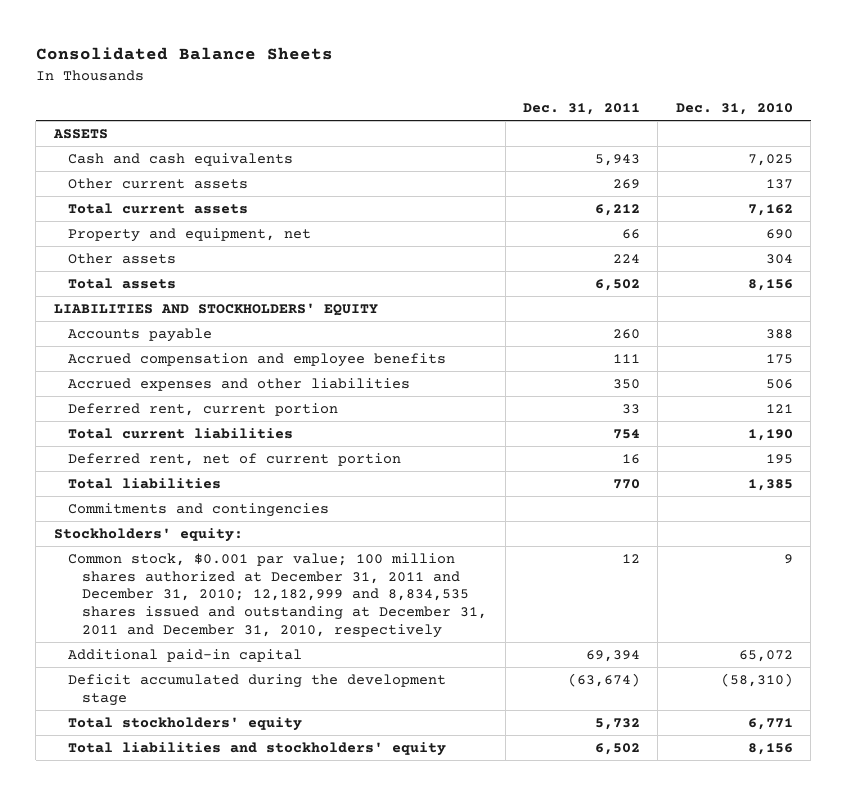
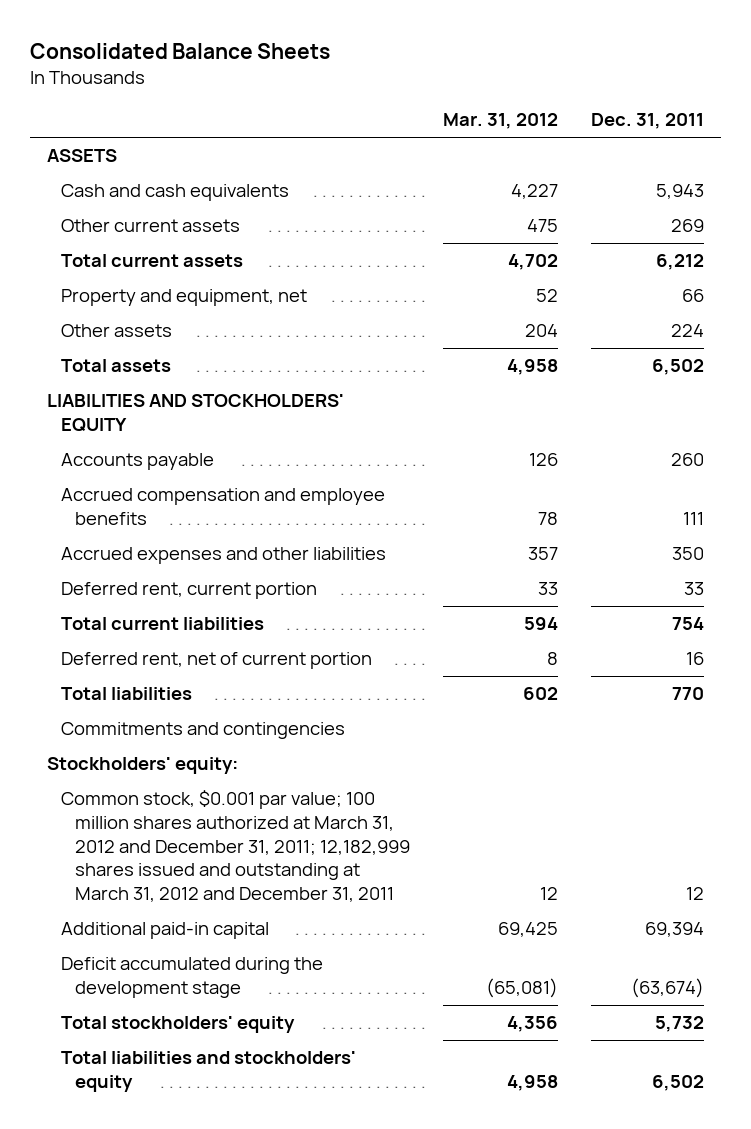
[675,103,793,116] Dec. 31, 2010 -> none
none -> [442,113,558,130] Mar. 31, 2012
[67,553,488,638] Common stock, $0.001 par value; 100 million shares authorized at December 31, 2011 and December 31, 2010; 12,182,999 and 8,834,535 shares issued and outstanding at December 31, 2011 and December 31, 2010, respectively -> [60,790,410,903] Common stock, $0.001 par value; 100 million shares authorized at March 31, 2012 and December 31, 2011; 12,182,999 shares issued and outstanding at March 31, 2012 and December 31, 2011

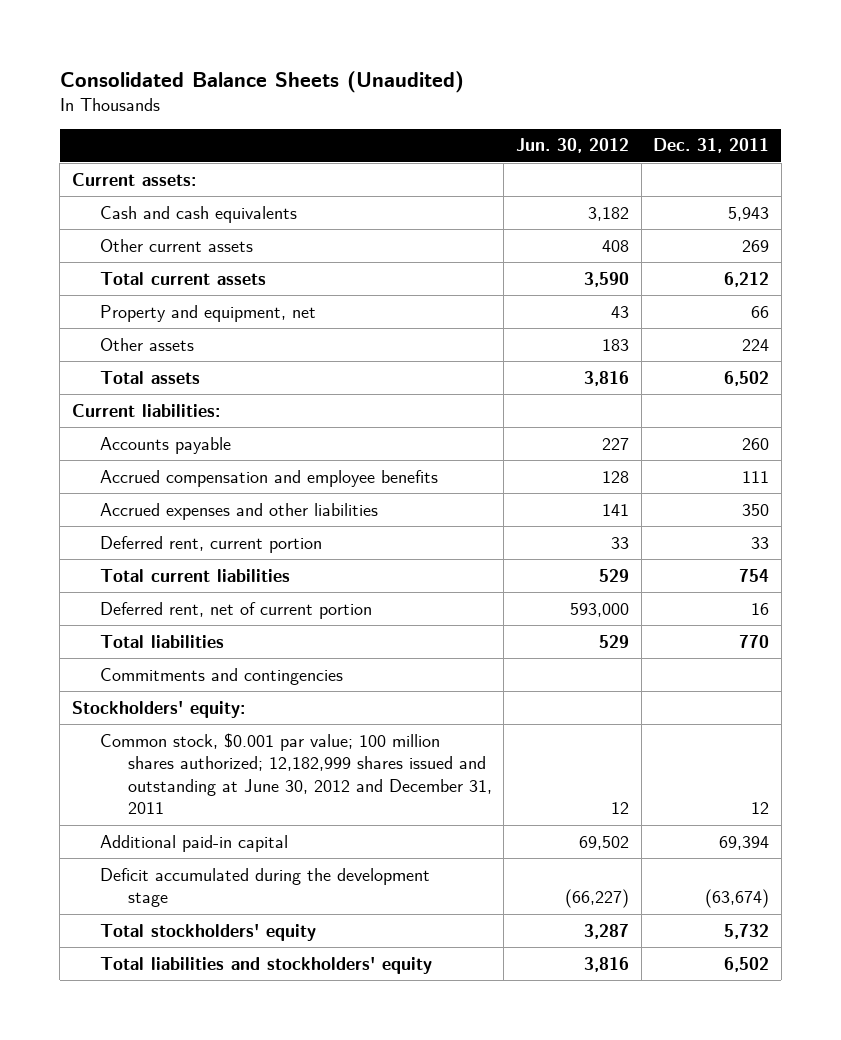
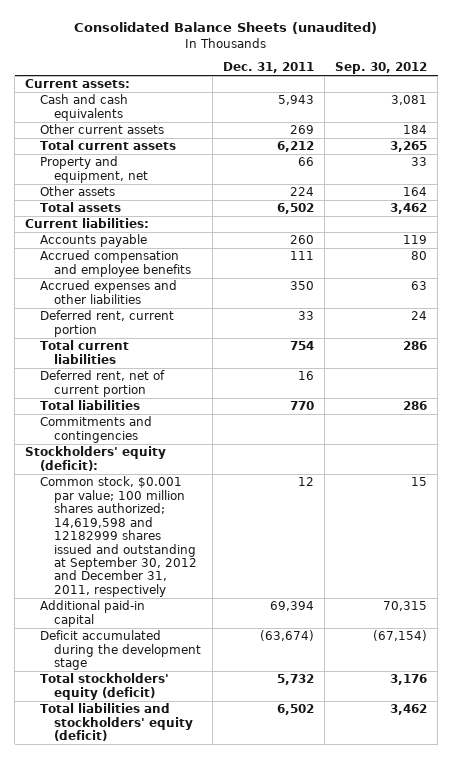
[59,71,464,94] Consolidated Balance Sheets (Unaudited) -> [74,22,378,35] Consolidated Balance Sheets (unaudited)
[515,138,629,154] Jun. 30, 2012 -> none
none -> [335,62,428,75] Sep. 30, 2012
[71,700,245,718] Stockholders' equity: -> [25,446,167,471] Stockholders' equity (deficit):
[99,732,492,815] Common stock, $0.001 par value; 100 million shares authorized; 12,182,999 shares issued and outstanding at June 30, 2012 and December 31, 2011 -> [39,476,198,597] Common stock, $0.001 par value; 100 million shares authorized; 14,619,598 and 12182999 shares issued and outstanding at September 30, 2012 and December 31, 2011, respectively
[99,923,316,941] Total stockholders' equity -> [39,673,169,700] Total stockholders' equity (deficit)
[99,956,432,974] Total liabilities and stockholders' equity -> [39,703,194,742] Total liabilities and stockholders' equity (deficit)

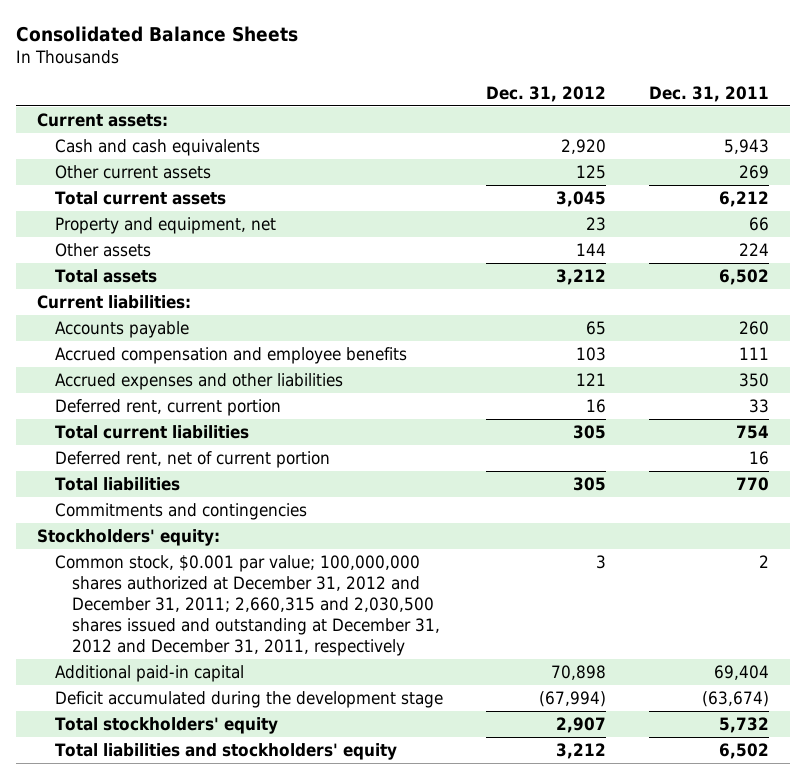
[74,22,378,35] Consolidated Balance Sheets (unaudited) -> [15,26,298,43] Consolidated Balance Sheets
[335,62,428,75] Sep. 30, 2012 -> none
none -> [485,85,606,102] Dec. 31, 2012
[25,446,167,471] Stockholders' equity (deficit): -> [37,528,221,546] Stockholders' equity:
[39,476,198,597] Common stock, $0.001 par value; 100 million shares authorized; 14,619,598 and 12182999 shares issued and outstanding at September 30, 2012 and December 31, 2011, respectively -> [54,554,440,657] Common stock, $0.001 par value; 100,000,000 shares authorized at December 31, 2012 and December 31, 2011; 2,660,315 and 2,030,500 shares issued and outstanding at December 31, 2012 and December 31, 2011, respectively
[297,477,314,487] 12 -> [758,554,769,568] 2
[269,601,314,612] 69,394 -> [713,664,769,680] 69,404
[39,673,169,700] Total stockholders' equity (deficit) -> [54,716,278,734] Total stockholders' equity
[39,703,194,742] Total liabilities and stockholders' equity (deficit) -> [54,742,397,760] Total liabilities and stockholders' equity

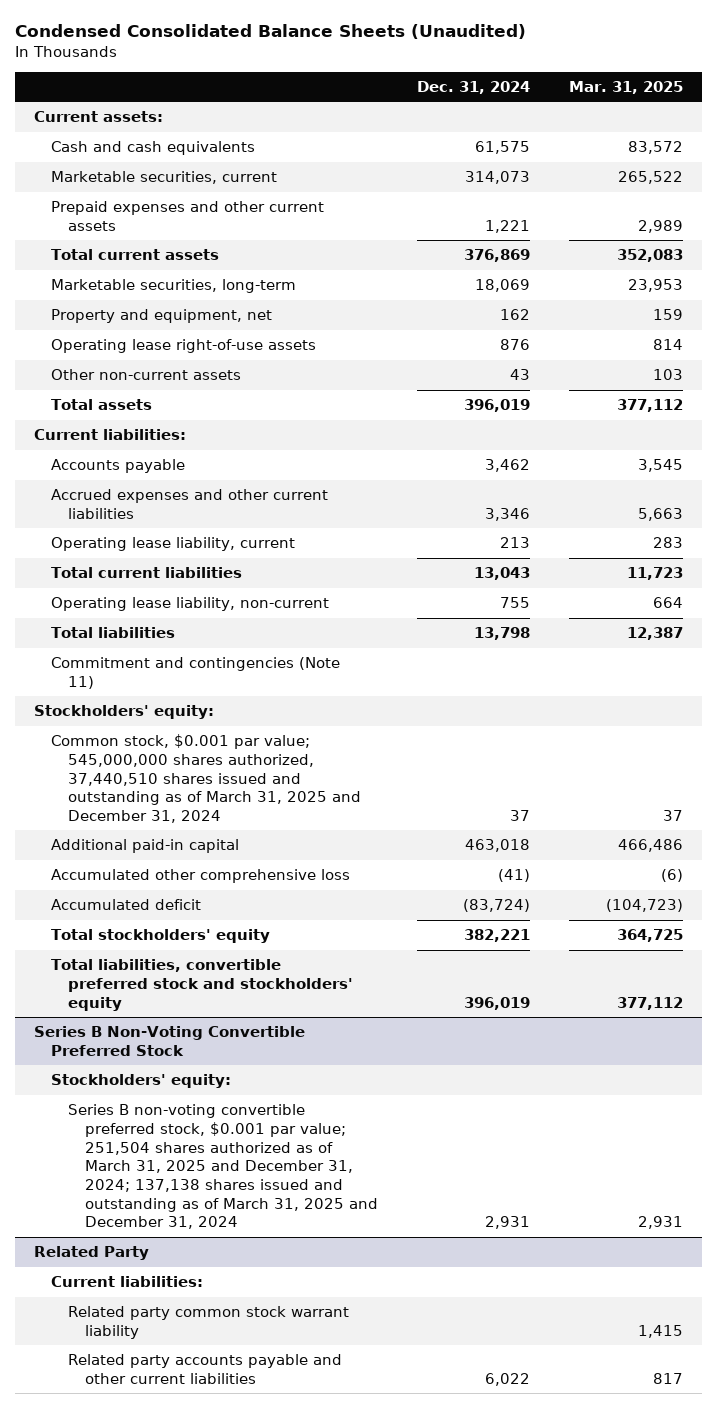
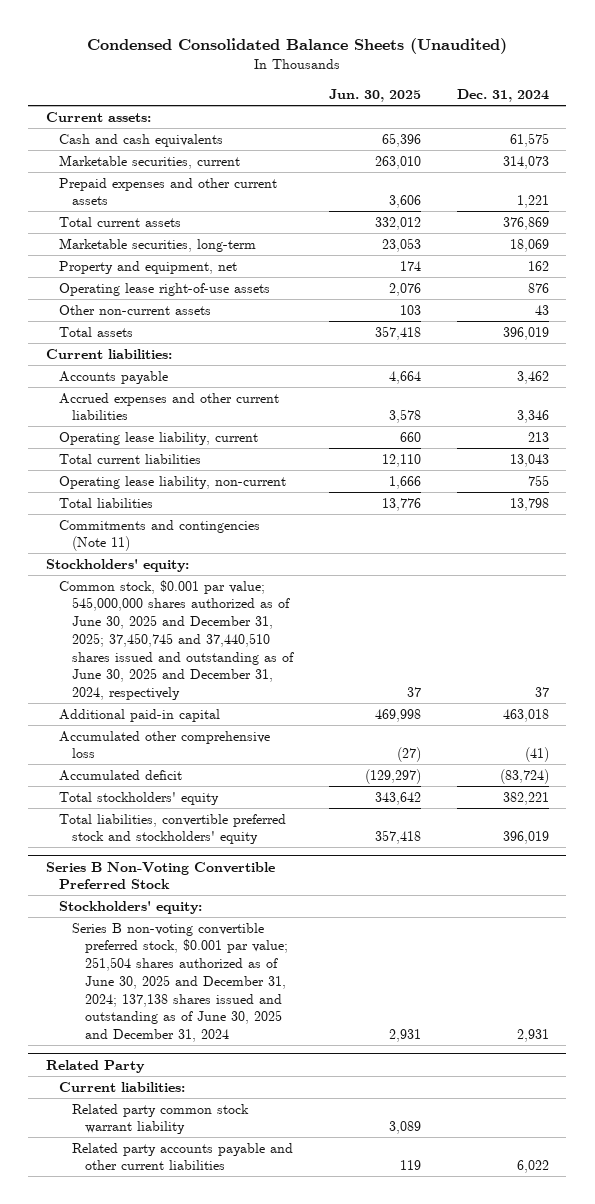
[568,80,683,94] Mar. 31, 2025 -> none
none -> [328,89,421,103] Jun. 30, 2025
[50,657,340,689] Commitment and contingencies (Note 11) -> [59,519,261,552] Commitments and contingencies (Note 11)
[50,734,361,823] Common stock, $0.001 par value; 545,000,000 shares authorized, 37,440,510 shares issued and outstanding as of March 31, 2025 and December 31, 2024 -> [59,579,295,700] Common stock, $0.001 par value; 545,000,000 shares authorized as of June 30, 2025 and December 31, 2025; 37,450,745 and 37,440,510 shares issued and outstanding as of June 30, 2025 and December 31, 2024, respectively
[67,1104,378,1230] Series B non-voting convertible preferred stock, $0.001 par value; 251,504 shares authorized as of March 31, 2025 and December 31, 2024; 137,138 shares issued and outstanding as of March 31, 2025 and December 31, 2024 -> [72,922,289,1042] Series B non-voting convertible preferred stock, $0.001 par value; 251,504 shares authorized as of June 30, 2025 and December 31, 2024; 137,138 shares issued and outstanding as of June 30, 2025 and December 31, 2024

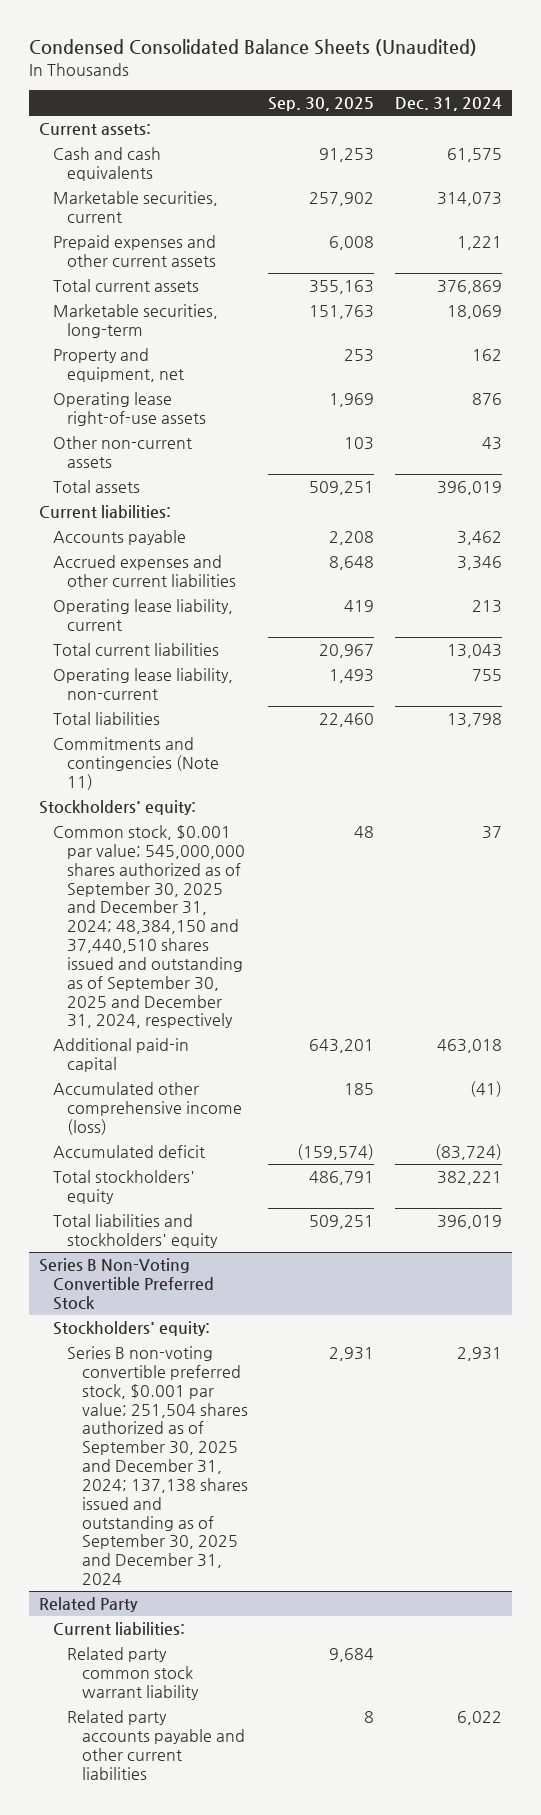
[328,89,421,103] Jun. 30, 2025 -> none
none -> [268,97,375,112] Sep. 30, 2025
[59,579,295,700] Common stock, $0.001 par value; 545,000,000 shares authorized as of June 30, 2025 and December 31, 2025; 37,450,745 and 37,440,510 shares issued and outstanding as of June 30, 2025 and December 31, 2024, respectively -> [53,825,246,1029] Common stock, $0.001 par value; 545,000,000 shares authorized as of September 30, 2025 and December 31, 2024; 48,384,150 and 37,440,510 shares issued and outstanding as of September 30, 2025 and December 31, 2024, respectively
[59,730,271,759] Accumulated other comprehensive loss -> [53,1082,243,1135] Accumulated other comprehensive income (loss)
[59,813,287,845] Total liabilities, convertible preferred stock and stockholders' equity -> [53,1214,219,1248] Total liabilities and stockholders' equity
[72,922,289,1042] Series B non-voting convertible preferred stock, $0.001 par value; 251,504 shares authorized as of June 30, 2025 and December 31, 2024; 137,138 shares issued and outstanding as of June 30, 2025 and December 31, 2024 -> [67,1346,248,1586] Series B non-voting convertible preferred stock, $0.001 par value; 251,504 shares authorized as of September 30, 2025 and December 31, 2024; 137,138 shares issued and outstanding as of September 30, 2025 and December 31, 2024

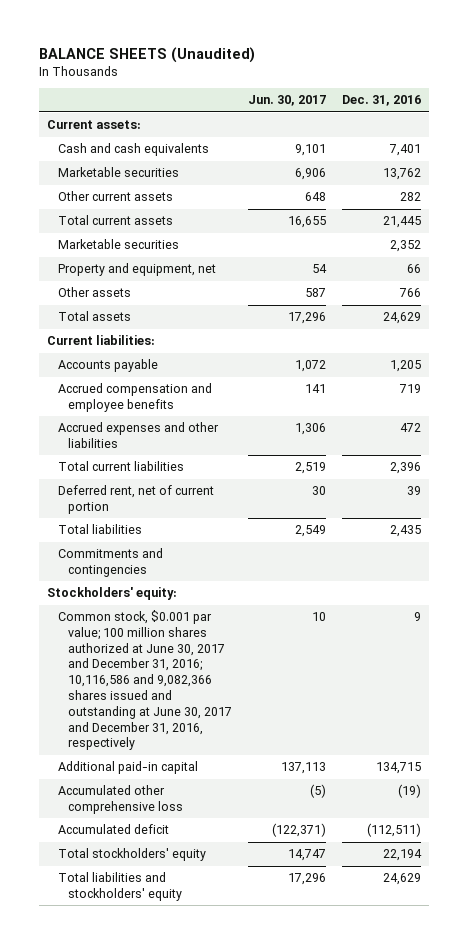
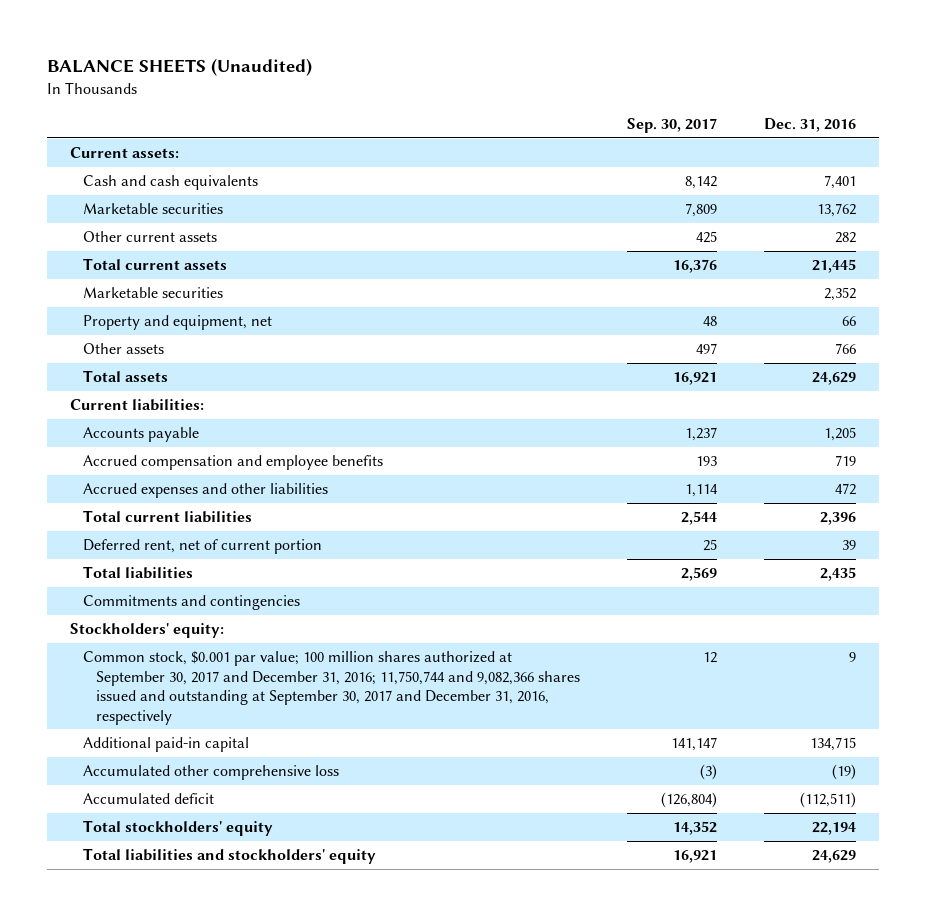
[248,95,327,107] Jun. 30, 2017 -> none
none -> [626,118,717,134] Sep. 30, 2017
[57,610,233,751] Common stock, $0.001 par value; 100 million shares authorized at June 30, 2017 and December 31, 2016; 10,116,586 and 9,082,366 shares issued and outstanding at June 30, 2017 and December 31, 2016, respectively -> [83,651,581,725] Common stock, $0.001 par value; 100 million shares authorized at September 30, 2017 and December 31, 2016; 11,750,744 and 9,082,366 shares issued and outstanding at September 30, 2017 and December 31, 2016, respectively

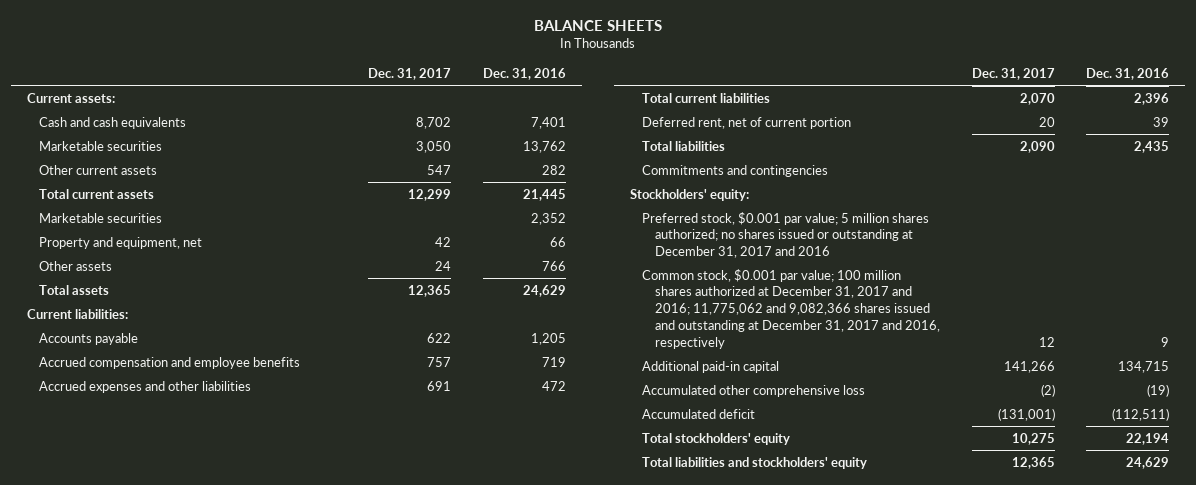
[47,58,313,77] BALANCE SHEETS (Unaudited) -> [533,19,662,31] BALANCE SHEETS
[626,118,717,134] Sep. 30, 2017 -> none
none -> [368,68,452,81] Dec. 31, 2017
none -> [642,211,930,259] Preferred stock, $0.001 par value; 5 million shares authorized; no shares issued or outstanding at December 31, 2017 and 2016
[83,651,581,725] Common stock, $0.001 par value; 100 million shares authorized at September 30, 2017 and December 31, 2016; 11,750,744 and 9,082,366 shares issued and outstanding at September 30, 2017 and December 31, 2016, respectively -> [642,268,940,349] Common stock, $0.001 par value; 100 million shares authorized at December 31, 2017 and 2016; 11,775,062 and 9,082,366 shares issued and outstanding at December 31, 2017 and 2016, respectively

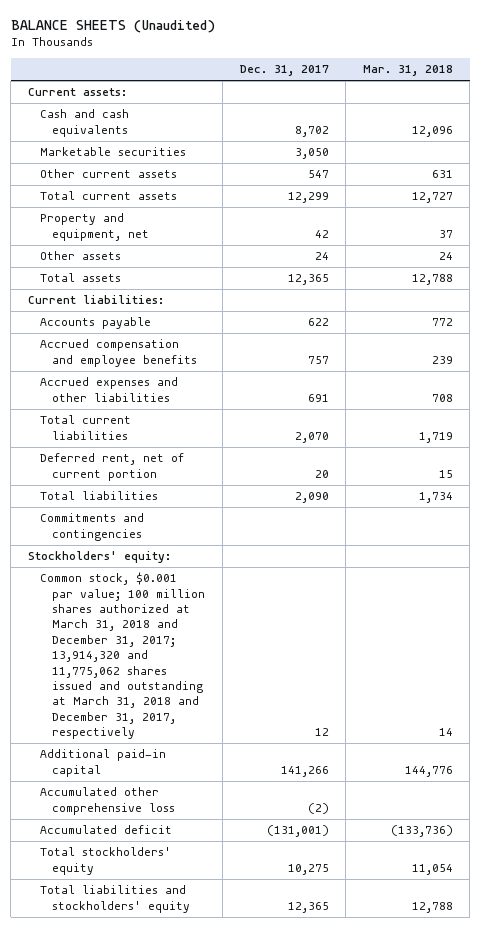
[533,19,662,31] BALANCE SHEETS -> [10,19,215,33] BALANCE SHEETS (Unaudited)
[482,68,566,81] Dec. 31, 2016 -> none
none -> [362,65,453,77] Mar. 31, 2018
[39,212,163,223] Marketable securities -> none
[642,211,930,259] Preferred stock, $0.001 par value; 5 million shares authorized; no shares issued or outstanding at December 31, 2017 and 2016 -> none
[642,268,940,349] Common stock, $0.001 par value; 100 million shares authorized at December 31, 2017 and 2016; 11,775,062 and 9,082,366 shares issued and outstanding at December 31, 2017 and 2016, respectively -> [40,572,206,740] Common stock, $0.001 par value; 100 million shares authorized at March 31, 2018 and December 31, 2017; 13,914,320 and 11,775,062 shares issued and outstanding at March 31, 2018 and December 31, 2017, respectively

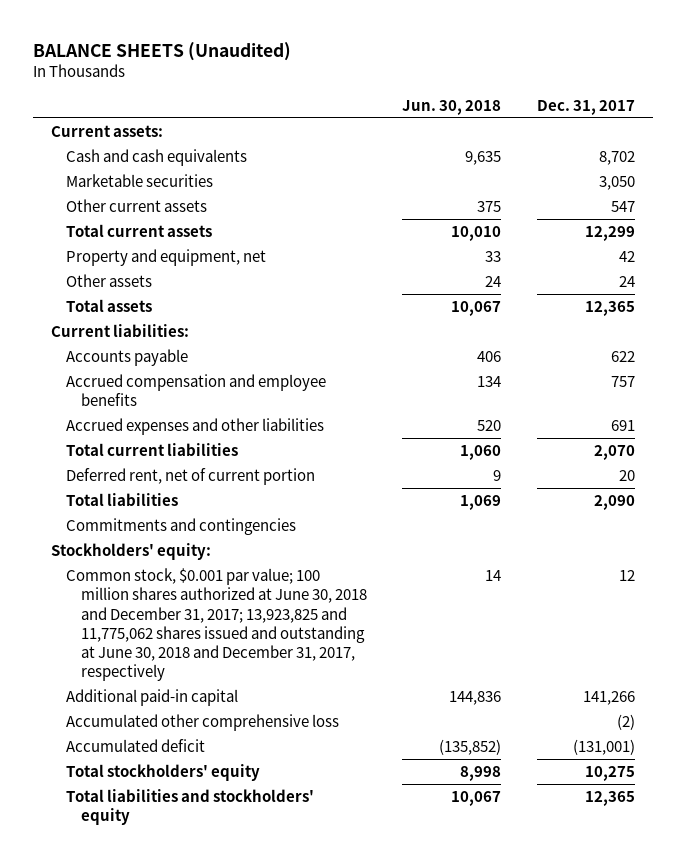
[362,65,453,77] Mar. 31, 2018 -> none
none -> [402,99,502,115] Jun. 30, 2018
[40,572,206,740] Common stock, $0.001 par value; 100 million shares authorized at March 31, 2018 and December 31, 2017; 13,914,320 and 11,775,062 shares issued and outstanding at March 31, 2018 and December 31, 2017, respectively -> [66,568,367,682] Common stock, $0.001 par value; 100 million shares authorized at June 30, 2018 and December 31, 2017; 13,923,825 and 11,775,062 shares issued and outstanding at June 30, 2018 and December 31, 2017, respectively

